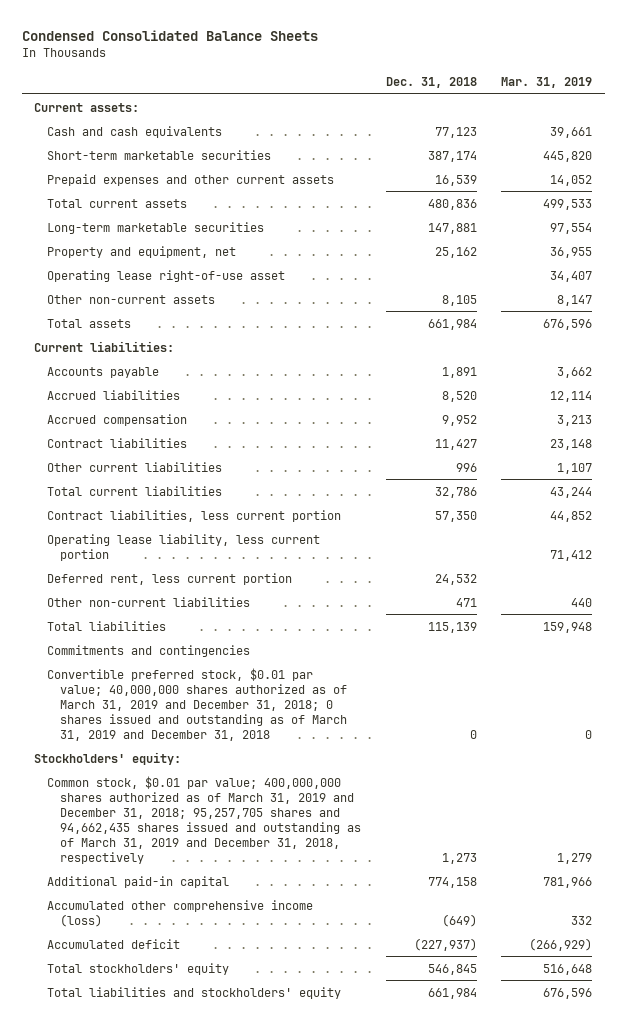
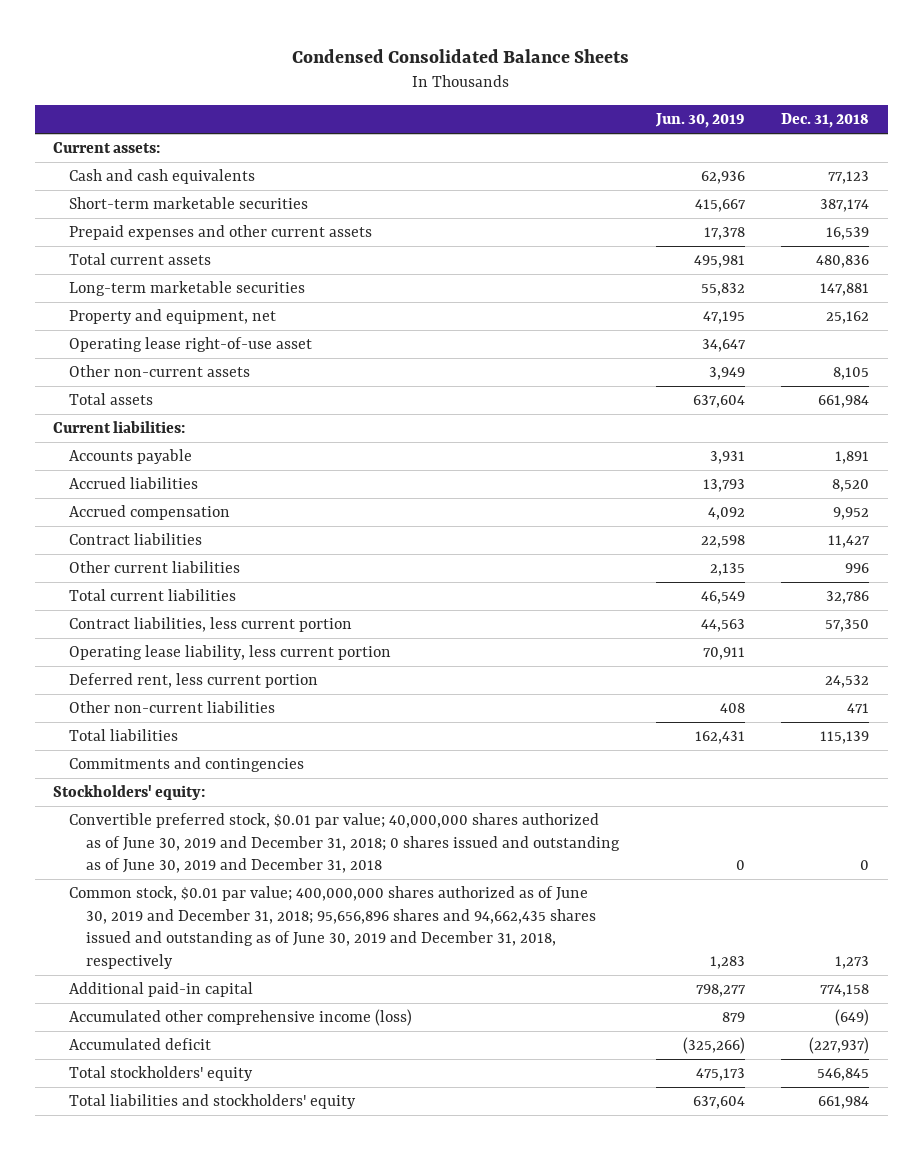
[501,76,593,88] Mar. 31, 2019 -> none
none -> [654,113,745,129] Jun. 30, 2019
[46,667,347,741] Convertible preferred stock, $0.01 par value; 40,000,000 shares authorized as of March 31, 2019 and December 31, 2018; 0 shares issued and outstanding as of March 31, 2019 and December 31, 2018 -> none
none -> [69,813,620,874] Convertible preferred stock, $0.01 par value; 40,000,000 shares authorized as of June 30, 2019 and December 31, 2018; 0 shares issued and outstanding as of June 30, 2019 and December 31, 2018
[46,775,361,864] Common stock, $0.01 par value; 400,000,000 shares authorized as of March 31, 2019 and December 31, 2018; 95,257,705 shares and 94,662,435 shares issued and outstanding as of March 31, 2019 and December 31, 2018, respectively -> [69,886,596,970] Common stock, $0.01 par value; 400,000,000 shares authorized as of June 30, 2019 and December 31, 2018; 95,656,896 shares and 94,662,435 shares issued and outstanding as of June 30, 2019 and December 31, 2018, respectively

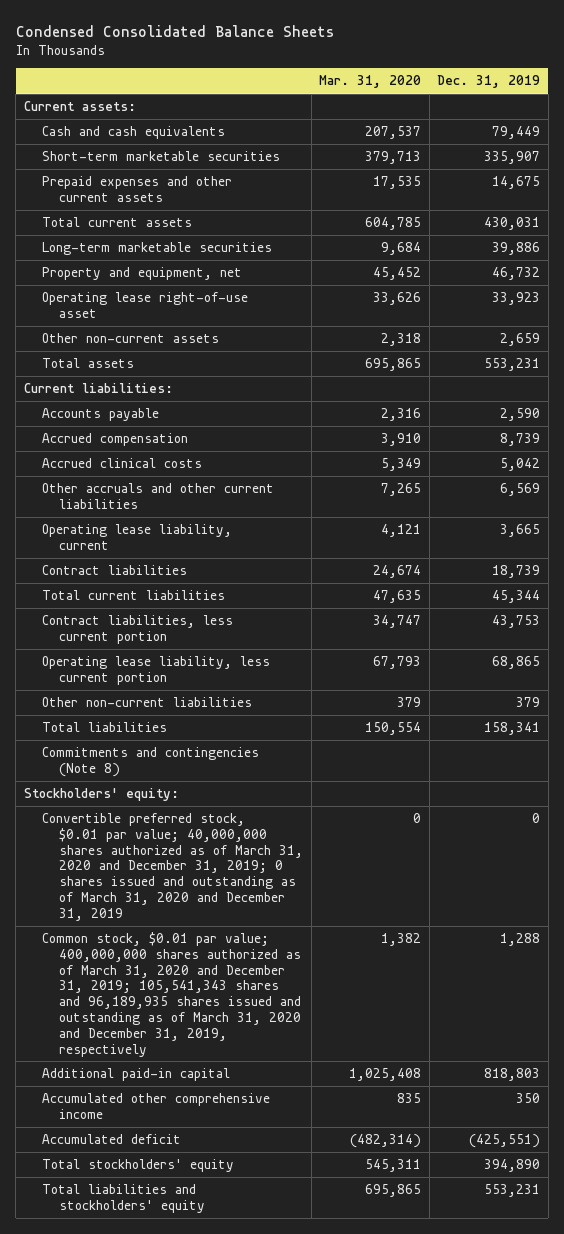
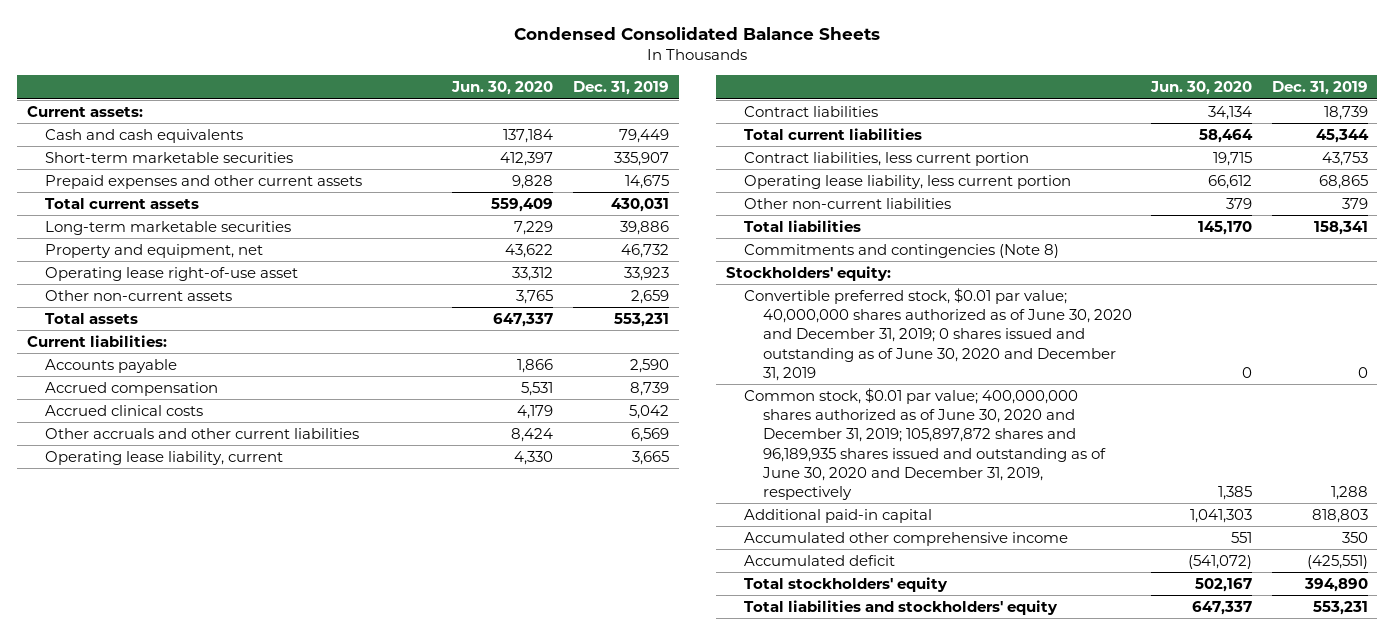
[319,75,422,89] Mar. 31, 2020 -> none
none -> [451,81,554,96] Jun. 30, 2020
[41,812,304,921] Convertible preferred stock, $0.01 par value; 40,000,000 shares authorized as of March 31, 2020 and December 31, 2019; 0 shares issued and outstanding as of March 31, 2020 and December 31, 2019 -> [744,287,1132,381] Convertible preferred stock, $0.01 par value; 40,000,000 shares authorized as of June 30, 2020 and December 31, 2019; 0 shares issued and outstanding as of June 30, 2020 and December 31, 2019
[41,931,302,1057] Common stock, $0.01 par value; 400,000,000 shares authorized as of March 31, 2020 and December 31, 2019; 105,541,343 shares and 96,189,935 shares issued and outstanding as of March 31, 2020 and December 31, 2019, respectively -> [744,387,1106,501] Common stock, $0.01 par value; 400,000,000 shares authorized as of June 30, 2020 and December 31, 2019; 105,897,872 shares and 96,189,935 shares issued and outstanding as of June 30, 2020 and December 31, 2019, respectively

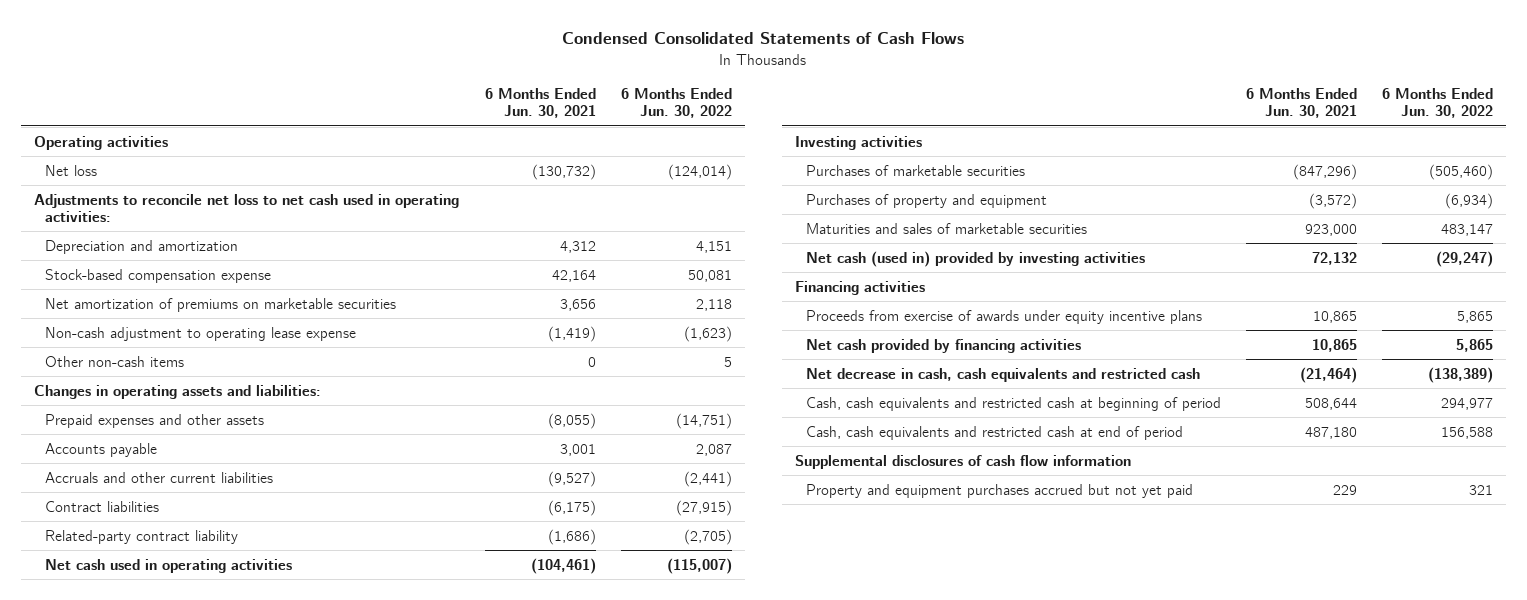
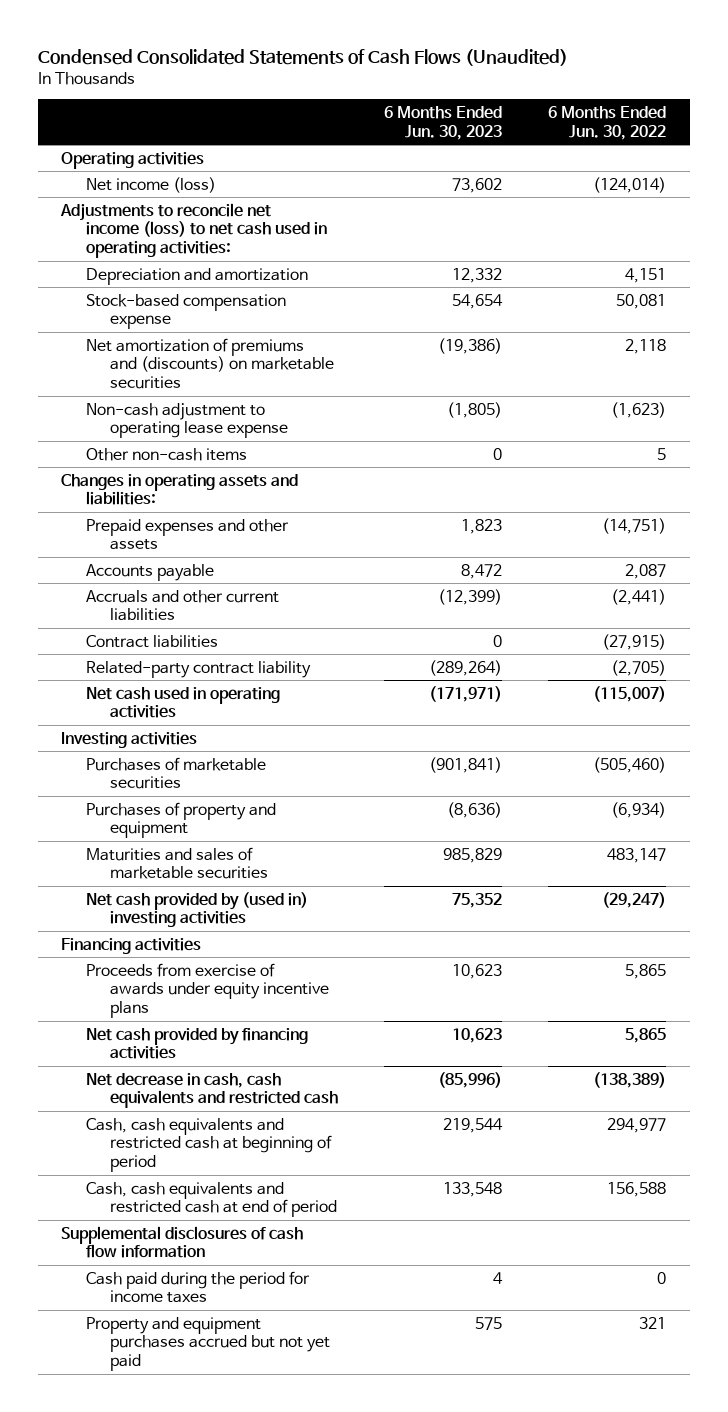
[562,32,965,45] Condensed Consolidated Statements of Cash Flows -> [38,48,569,66] Condensed Consolidated Statements of Cash Flows (Unaudited)
[485,87,597,119] 6 Months Ended Jun. 30, 2021 -> none
none -> [384,106,503,140] 6 Months Ended Jun. 30, 2023
[45,164,98,176] Net loss -> [85,176,216,193] Net income (loss)
[34,193,460,222] Adjustments to reconcile net loss to net cash used in operating activities: -> [60,202,327,259] Adjustments to reconcile net income (loss) to net cash used in operating activities:
[45,297,397,312] Net amortization of premiums on marketable securities -> [85,337,334,390] Net amortization of premiums and (discounts) on marketable securities
[805,250,1145,267] Net cash (used in) provided by investing activities -> [85,891,308,928] Net cash provided by (used in) investing activities
none -> [85,1270,310,1304] Cash paid during the period for income taxes

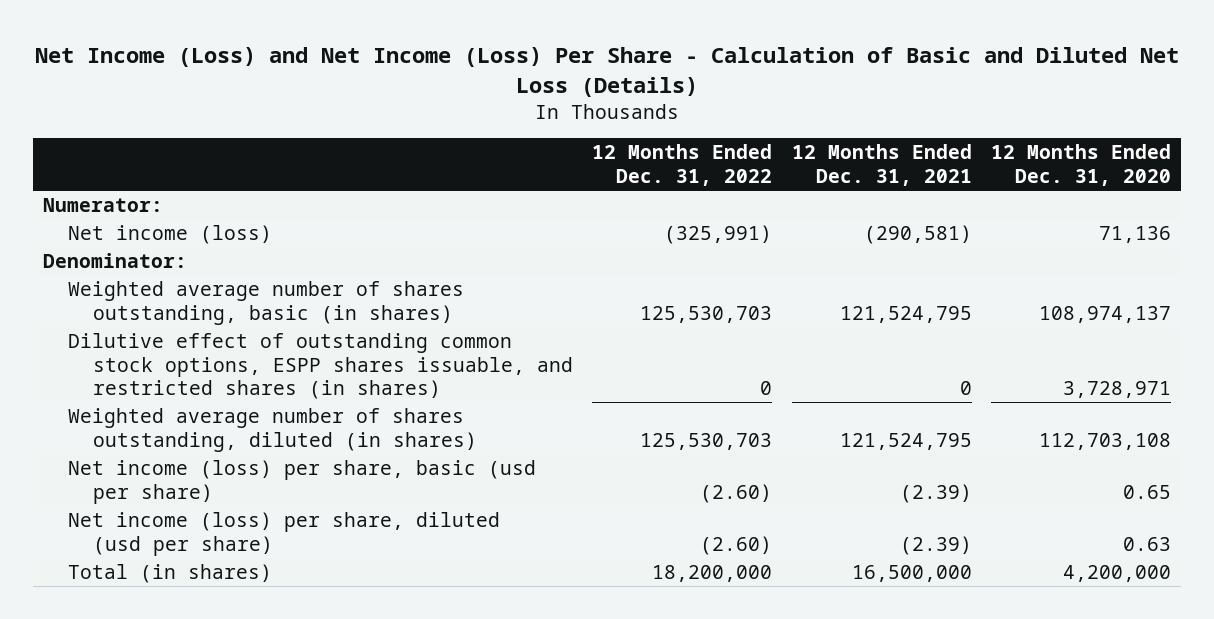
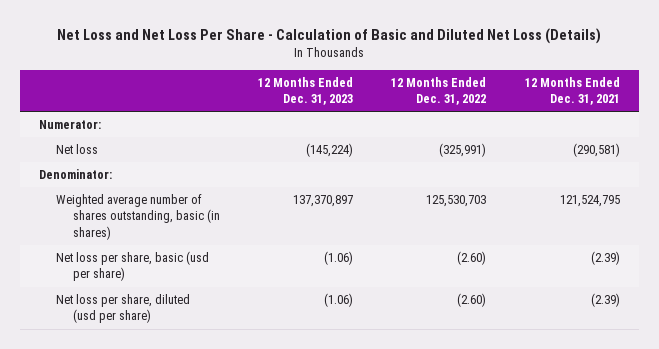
[34,47,1179,98] Net Income (Loss) and Net Income (Loss) Per Share - Calculation of Basic and Diluted Net Loss (Details) -> [57,27,602,44] Net Loss and Net Loss Per Share - Calculation of Basic and Diluted Net Loss (Details)
[990,144,1171,186] 12 Months Ended Dec. 31, 2020 -> none
none -> [258,76,354,105] 12 Months Ended Dec. 31, 2023
[67,225,272,245] Net income (loss) -> [56,144,99,155] Net loss
[67,333,573,400] Dilutive effect of outstanding common stock options, ESPP shares issuable, and restricted shares (in shares) -> none
[67,408,477,452] Weighted average number of shares outstanding, diluted (in shares) -> none
[67,564,272,584] Total (in shares) -> none
[67,460,536,504] Net income (loss) per share, basic (usd per share) -> [56,251,210,282] Net loss per share, basic (usd per share)
[67,512,500,556] Net income (loss) per share, diluted (usd per share) -> [56,294,191,324] Net loss per share, diluted (usd per share)

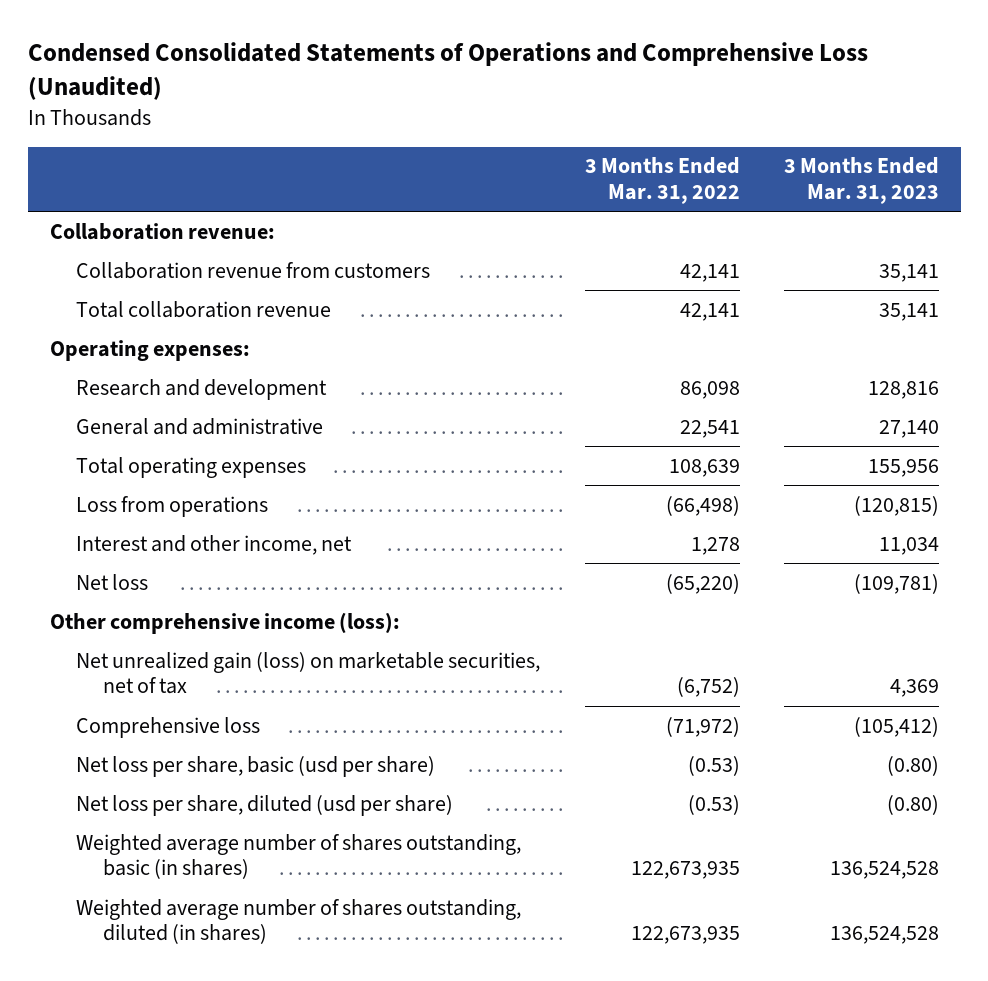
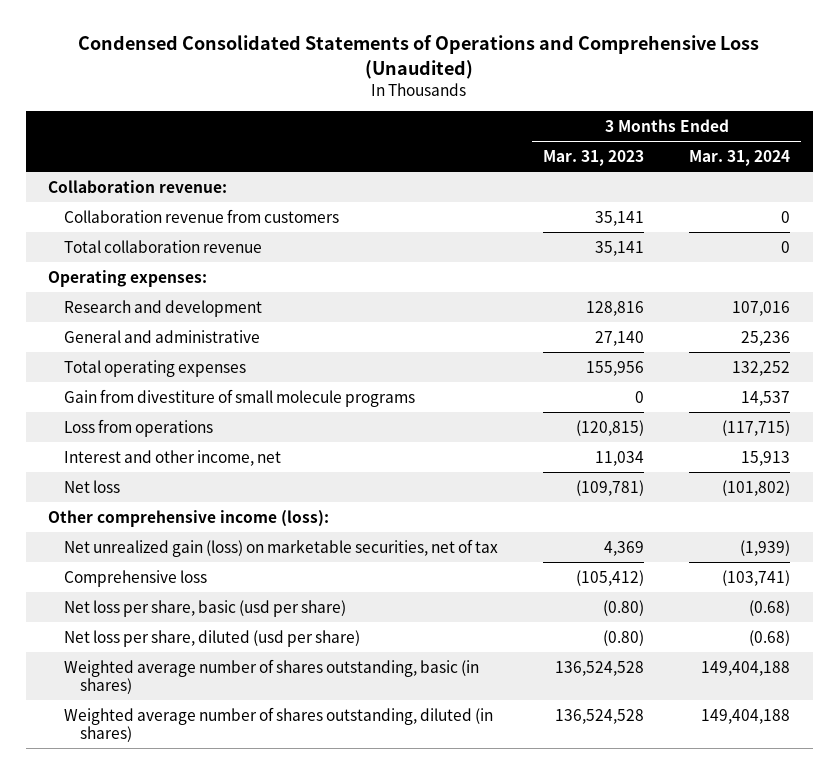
[584,157,740,204] 3 Months Ended Mar. 31, 2022 -> none
none -> [689,149,791,166] Mar. 31, 2024
none -> [64,388,416,407] Gain from divestiture of small molecule programs

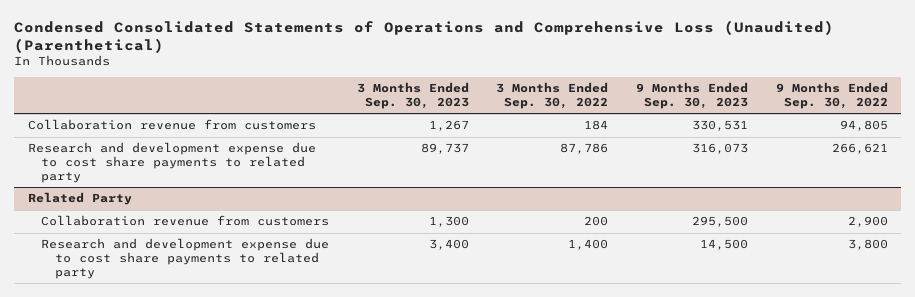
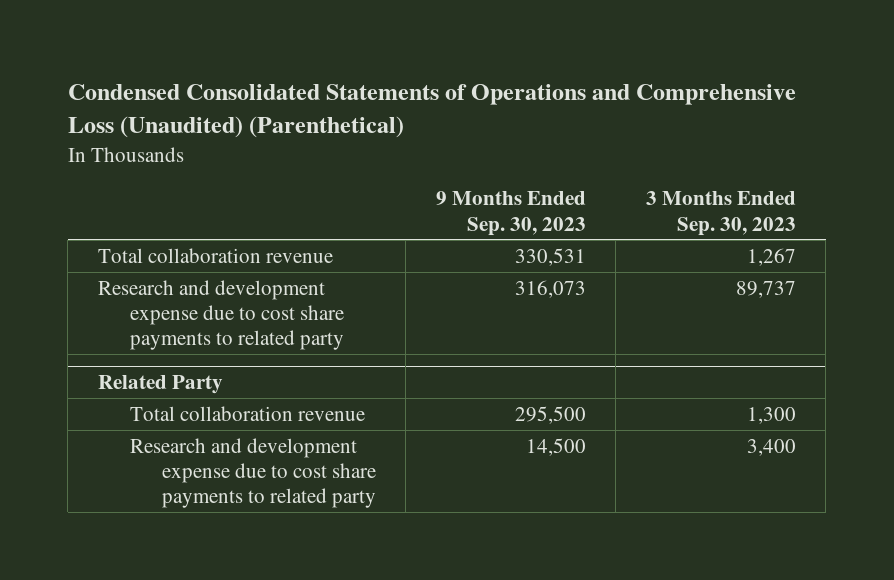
[496,82,609,110] 3 Months Ended Sep. 30, 2022 -> none
[775,82,888,110] 9 Months Ended Sep. 30, 2022 -> none
[27,119,316,131] Collaboration revenue from customers -> [97,247,333,263] Total collaboration revenue
[41,215,330,227] Collaboration revenue from customers -> [129,405,365,421] Total collaboration revenue

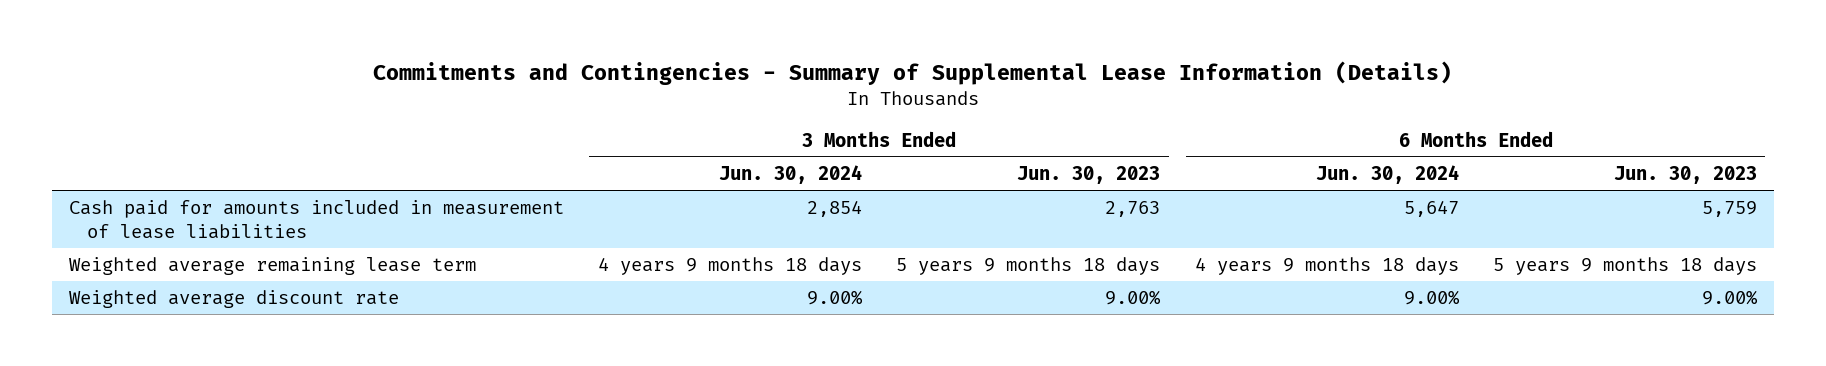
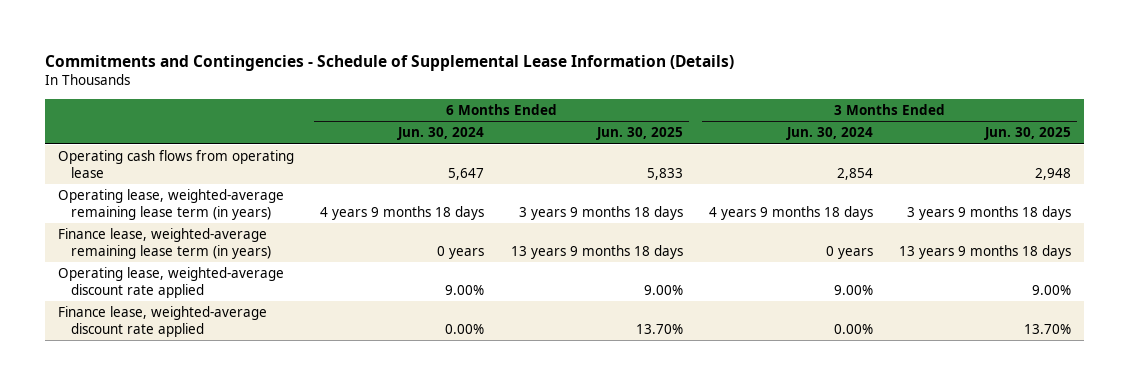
[372,61,1452,86] Commitments and Contingencies - Summary of Supplemental Lease Information (Details) -> [45,54,735,71] Commitments and Contingencies - Schedule of Supplemental Lease Information (Details)
[1017,166,1161,185] Jun. 30, 2023 -> none
[1613,166,1757,185] Jun. 30, 2023 -> none
none -> [595,127,683,141] Jun. 30, 2025
none -> [983,127,1071,141] Jun. 30, 2025
[68,200,564,239] Cash paid for amounts included in measurement of lease liabilities -> [58,150,295,178] Operating cash flows from operating lease
[68,257,476,276] Weighted average remaining lease term -> [58,189,285,220] Operating lease, weighted-average remaining lease term (in years)
none -> [58,228,272,259] Finance lease, weighted-average remaining lease term (in years)
[68,290,399,309] Weighted average discount rate -> [58,267,285,298] Operating lease, weighted-average discount rate applied
none -> [58,306,268,337] Finance lease, weighted-average discount rate applied

